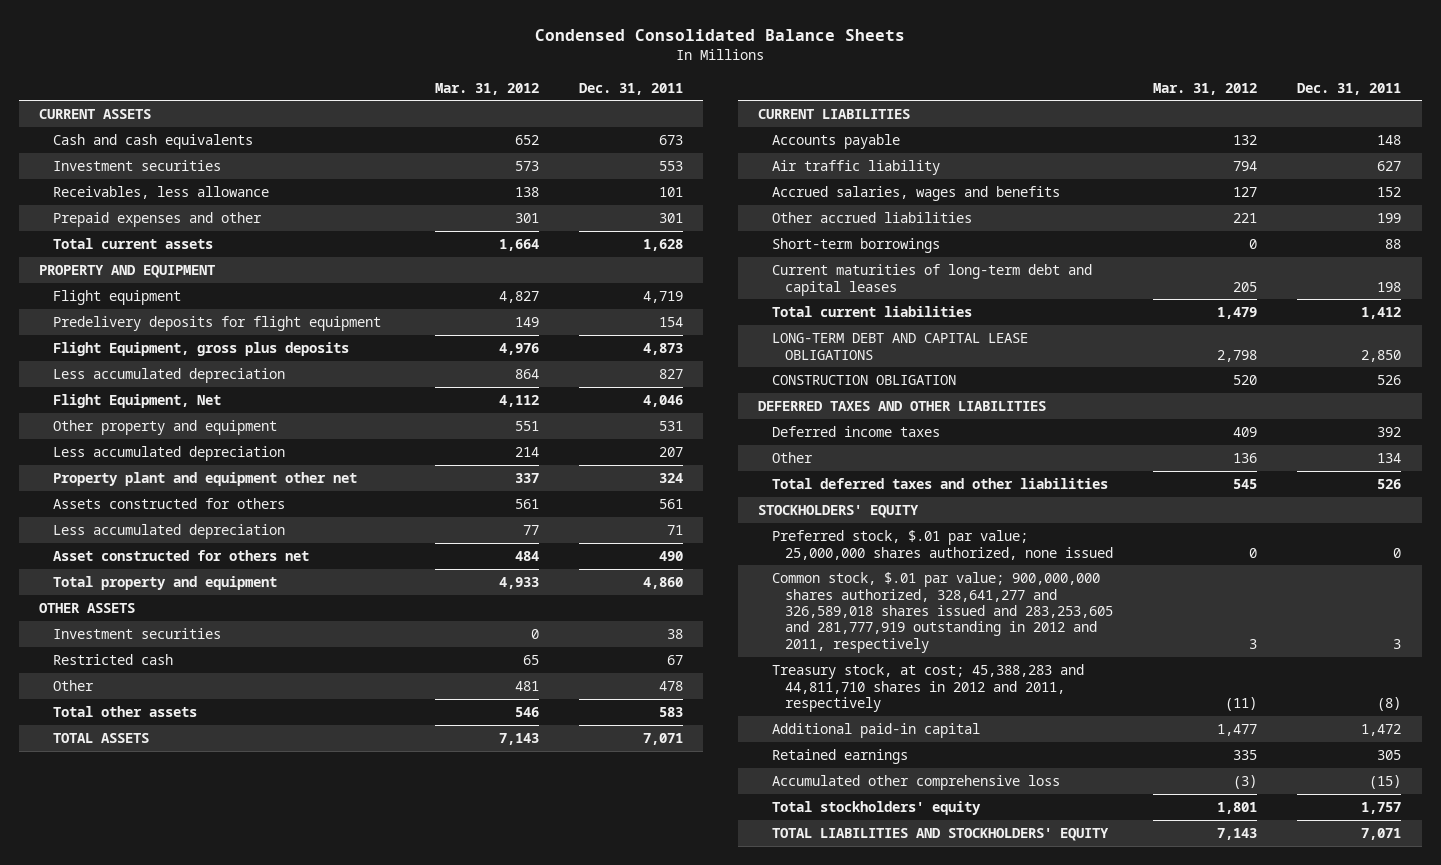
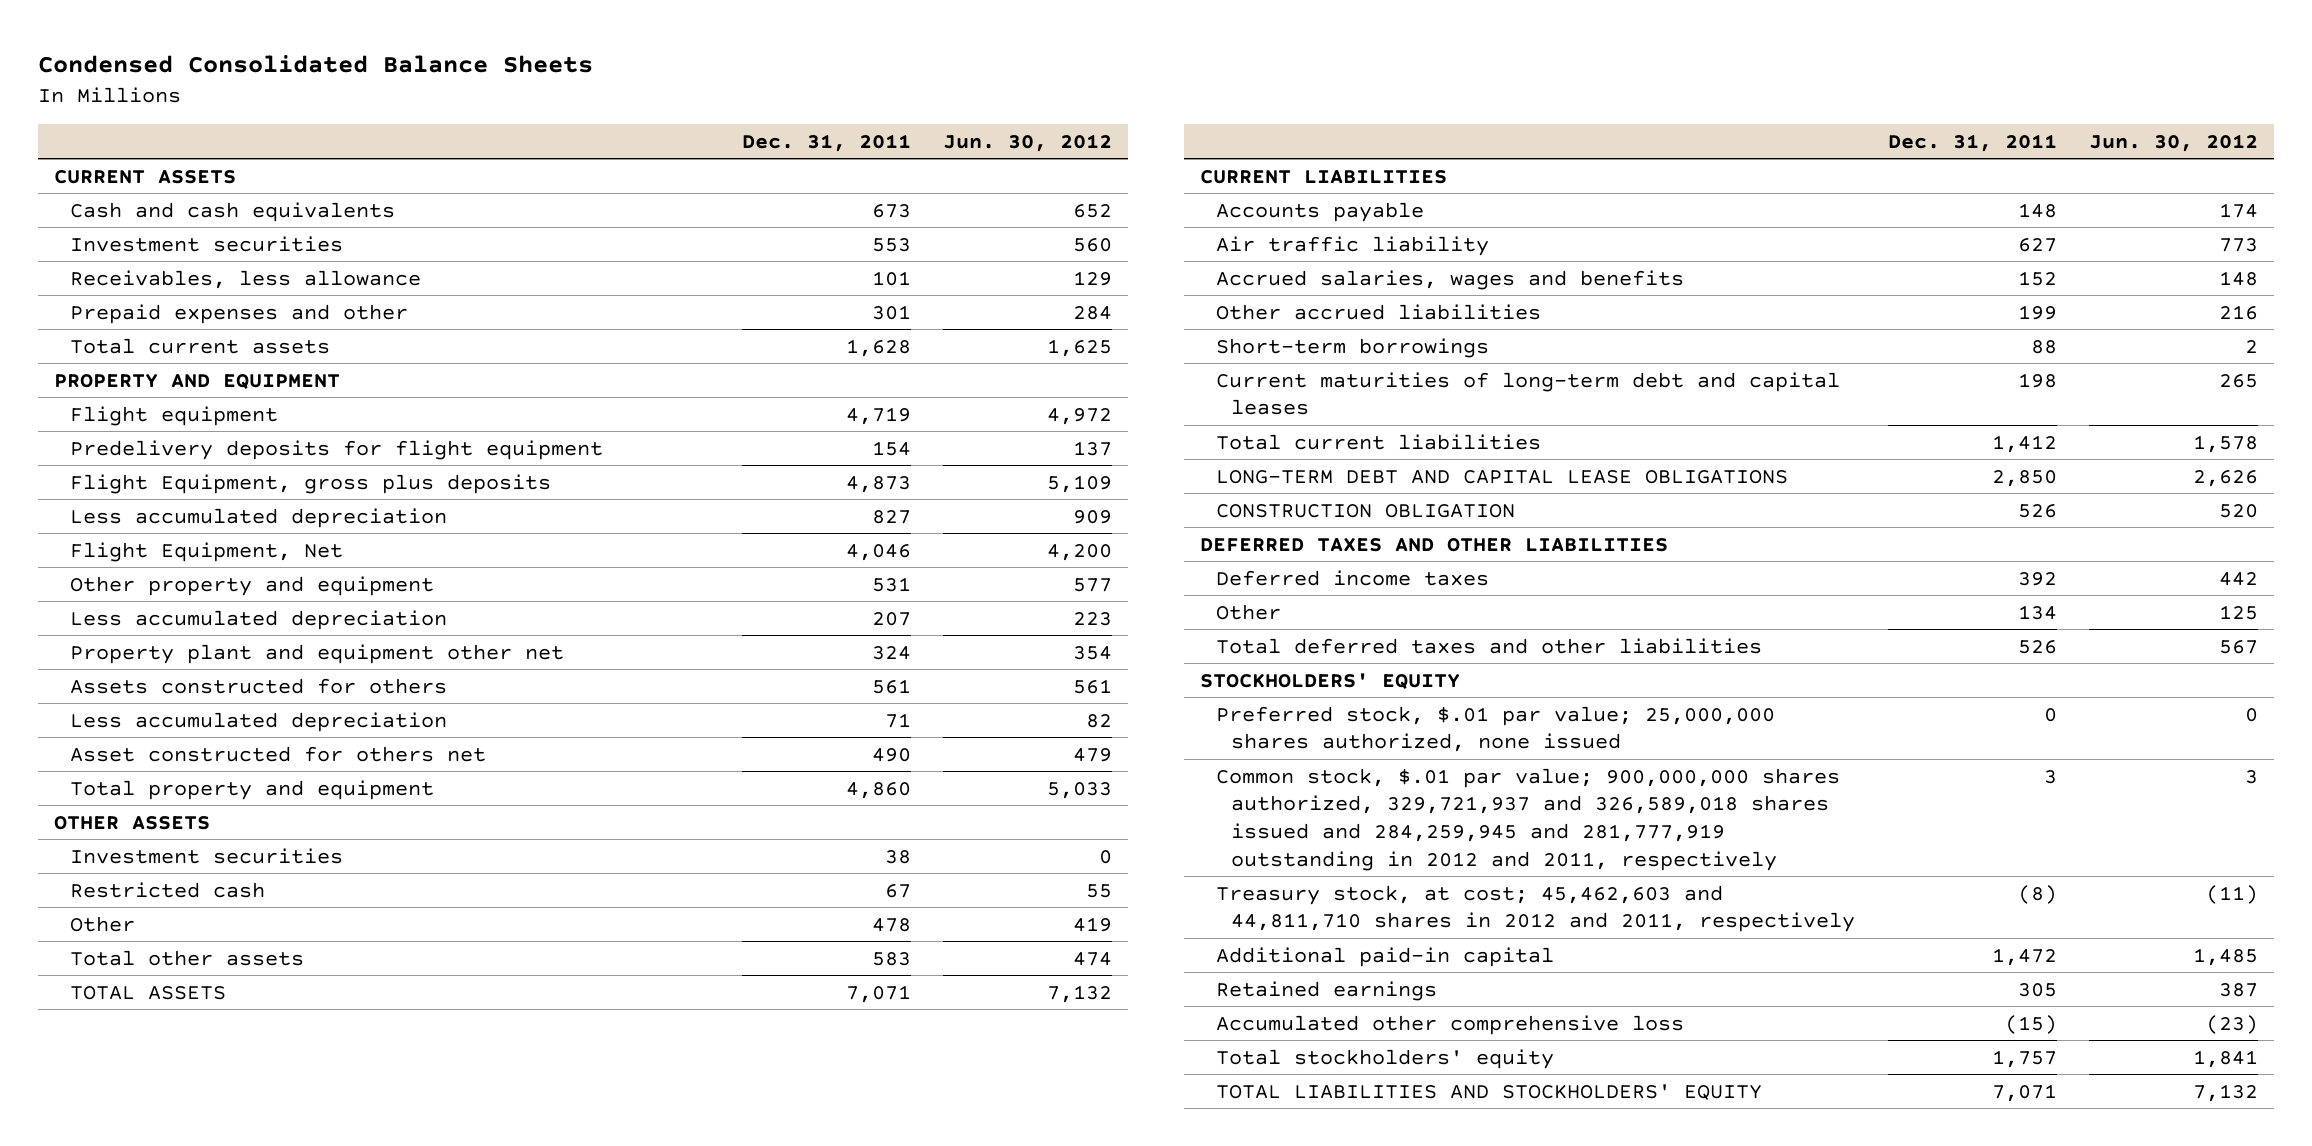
[434,82,539,95] Mar. 31, 2012 -> none
none -> [943,133,1113,152] Jun. 30, 2012
[771,572,1114,653] Common stock, $.01 par value; 900,000,000 shares authorized, 328,641,277 and 326,589,018 shares issued and 283,253,605 and 281,777,919 outstanding in 2012 and 2011, respectively -> [1215,767,1840,871] Common stock, $.01 par value; 900,000,000 shares authorized, 329,721,937 and 326,589,018 shares issued and 284,259,945 and 281,777,919 outstanding in 2012 and 2011, respectively
[771,664,1084,712] Treasury stock, at cost; 45,388,283 and 44,811,710 shares in 2012 and 2011, respectively -> [1215,884,1856,933] Treasury stock, at cost; 45,462,603 and 44,811,710 shares in 2012 and 2011, respectively

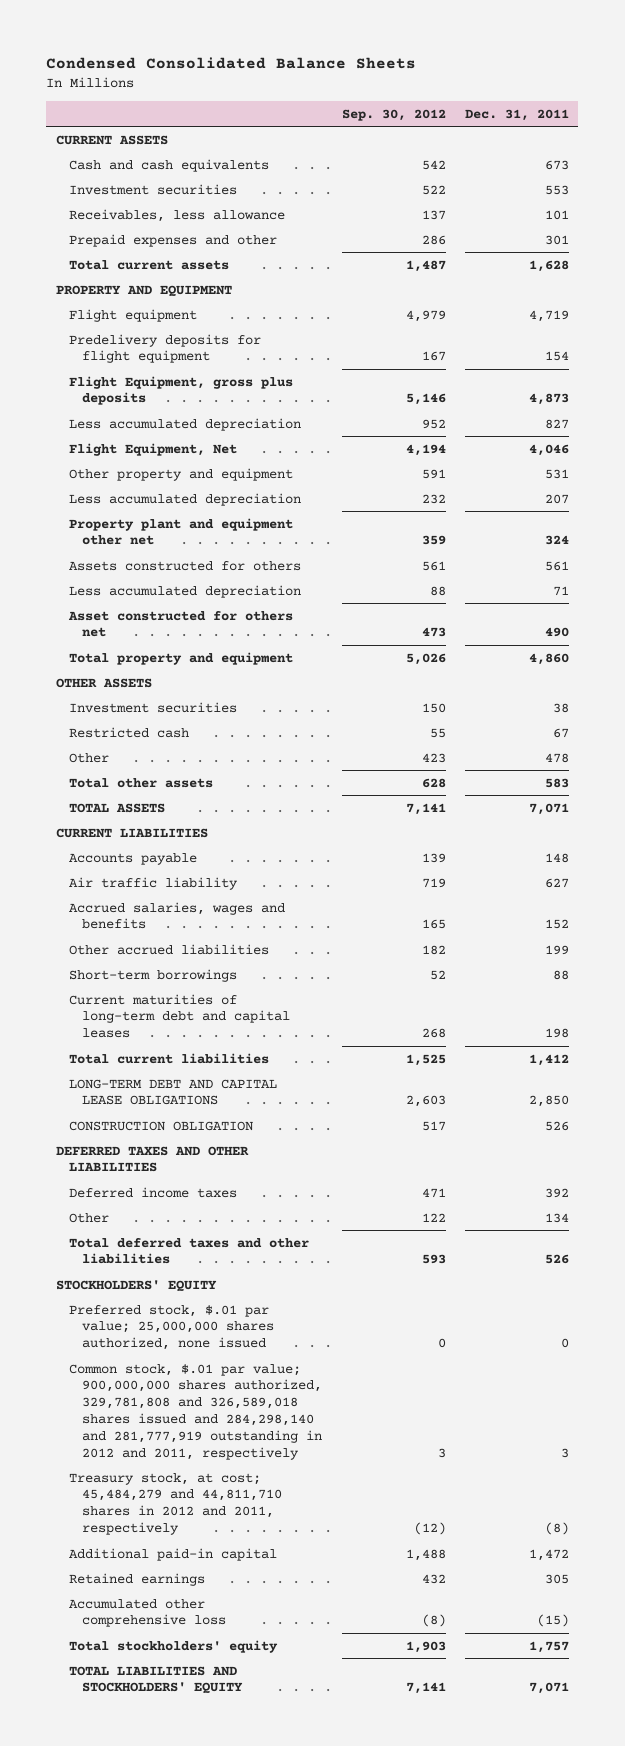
[943,133,1113,152] Jun. 30, 2012 -> none
none -> [341,108,446,121] Sep. 30, 2012
[1215,767,1840,871] Common stock, $.01 par value; 900,000,000 shares authorized, 329,721,937 and 326,589,018 shares issued and 284,259,945 and 281,777,919 outstanding in 2012 and 2011, respectively -> [69,1363,323,1460] Common stock, $.01 par value; 900,000,000 shares authorized, 329,781,808 and 326,589,018 shares issued and 284,298,140 and 281,777,919 outstanding in 2012 and 2011, respectively
[1215,884,1856,933] Treasury stock, at cost; 45,462,603 and 44,811,710 shares in 2012 and 2011, respectively -> [69,1472,283,1536] Treasury stock, at cost; 45,484,279 and 44,811,710 shares in 2012 and 2011, respectively

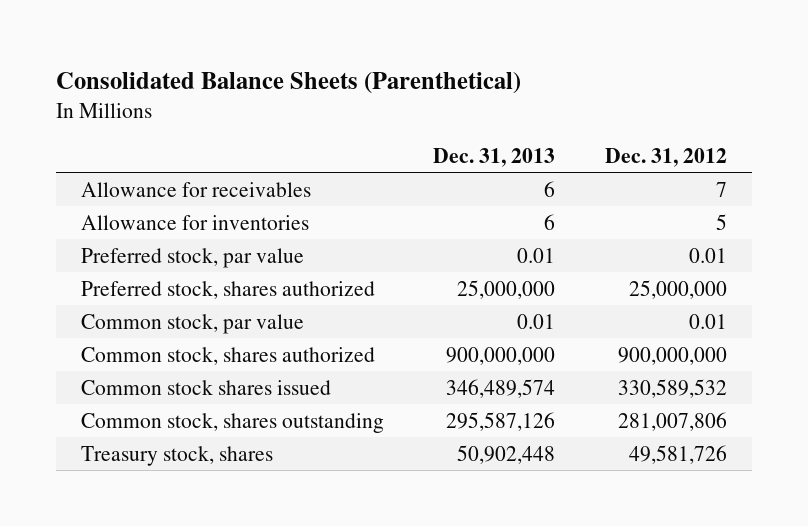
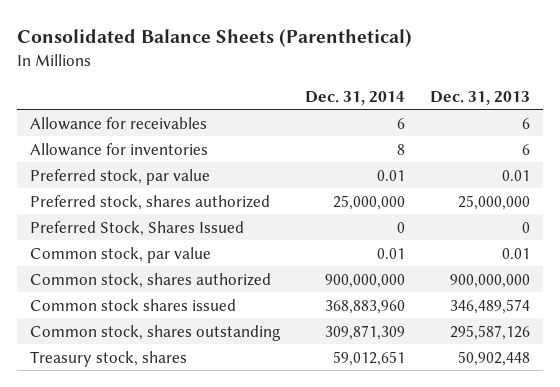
[604,147,727,167] Dec. 31, 2012 -> none
none -> [304,90,405,105] Dec. 31, 2014
none -> [29,220,244,236] Preferred Stock, Shares Issued

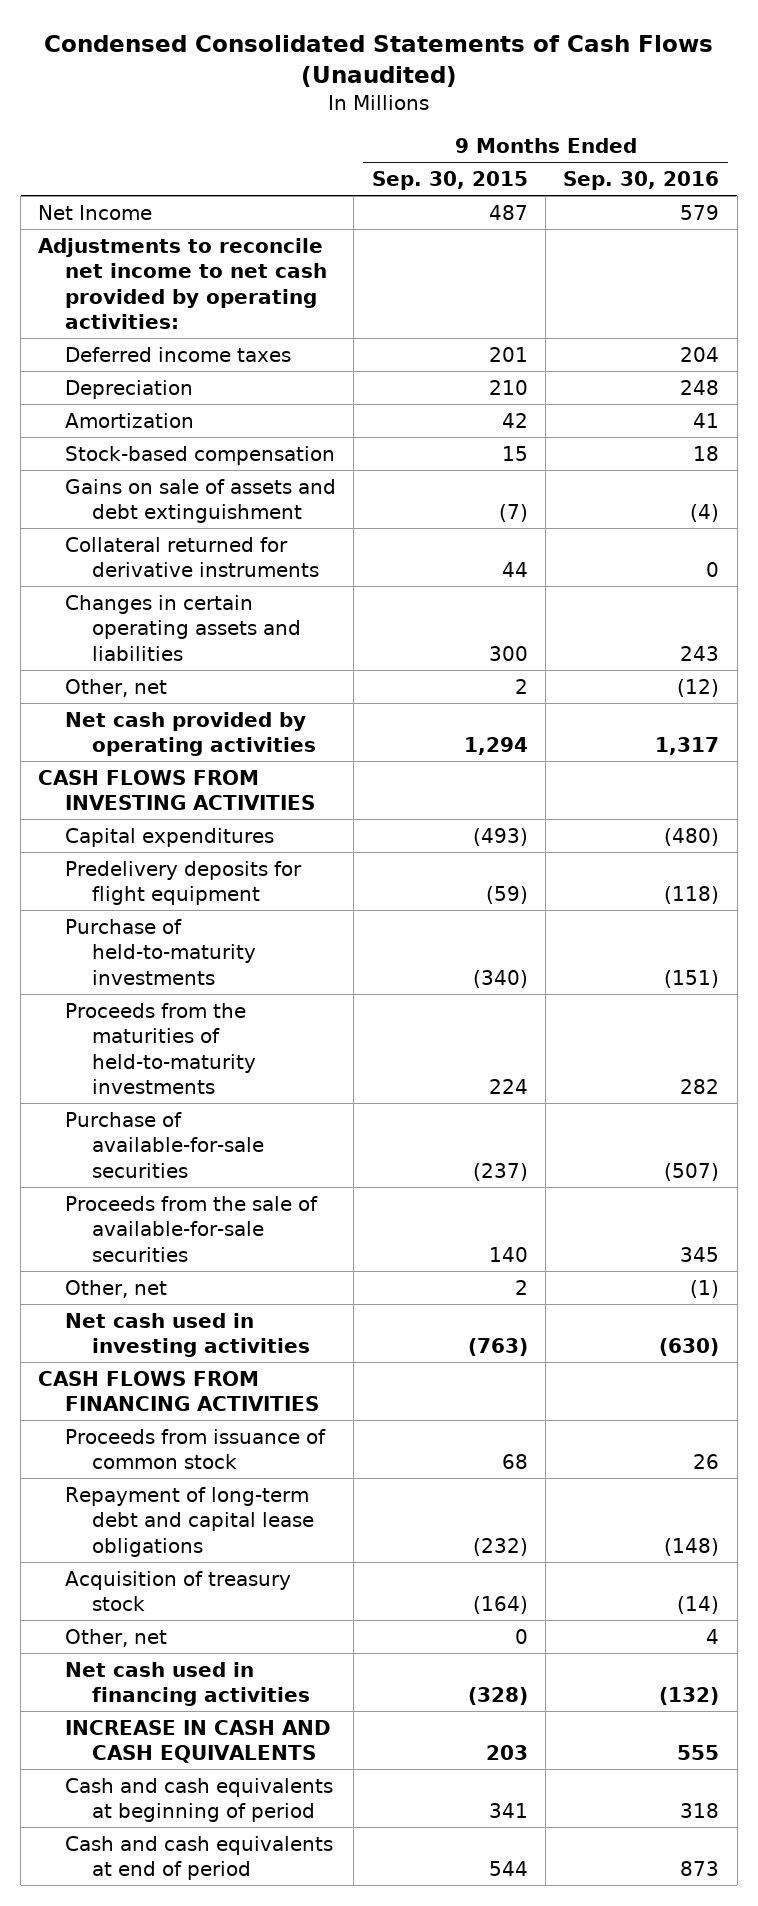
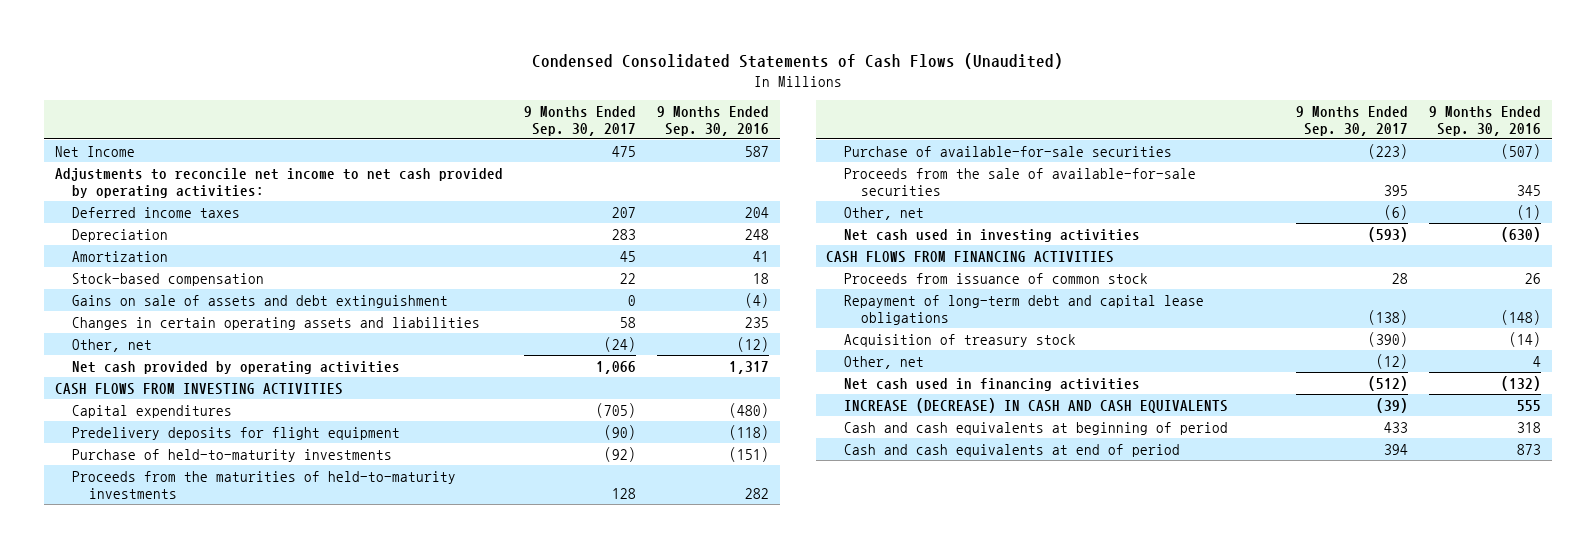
[371,171,528,191] Sep. 30, 2015 -> none
none -> [523,105,636,136] 9 Months Ended Sep. 30, 2017
[680,204,720,220] 579 -> [745,145,770,157] 587
[65,536,319,578] Collateral returned for derivative instruments -> none
[680,645,720,661] 243 -> [745,316,770,328] 235
[65,1719,332,1764] INCREASE IN CASH AND CASH EQUIVALENTS -> [843,397,1228,413] INCREASE (DECREASE) IN CASH AND CASH EQUIVALENTS

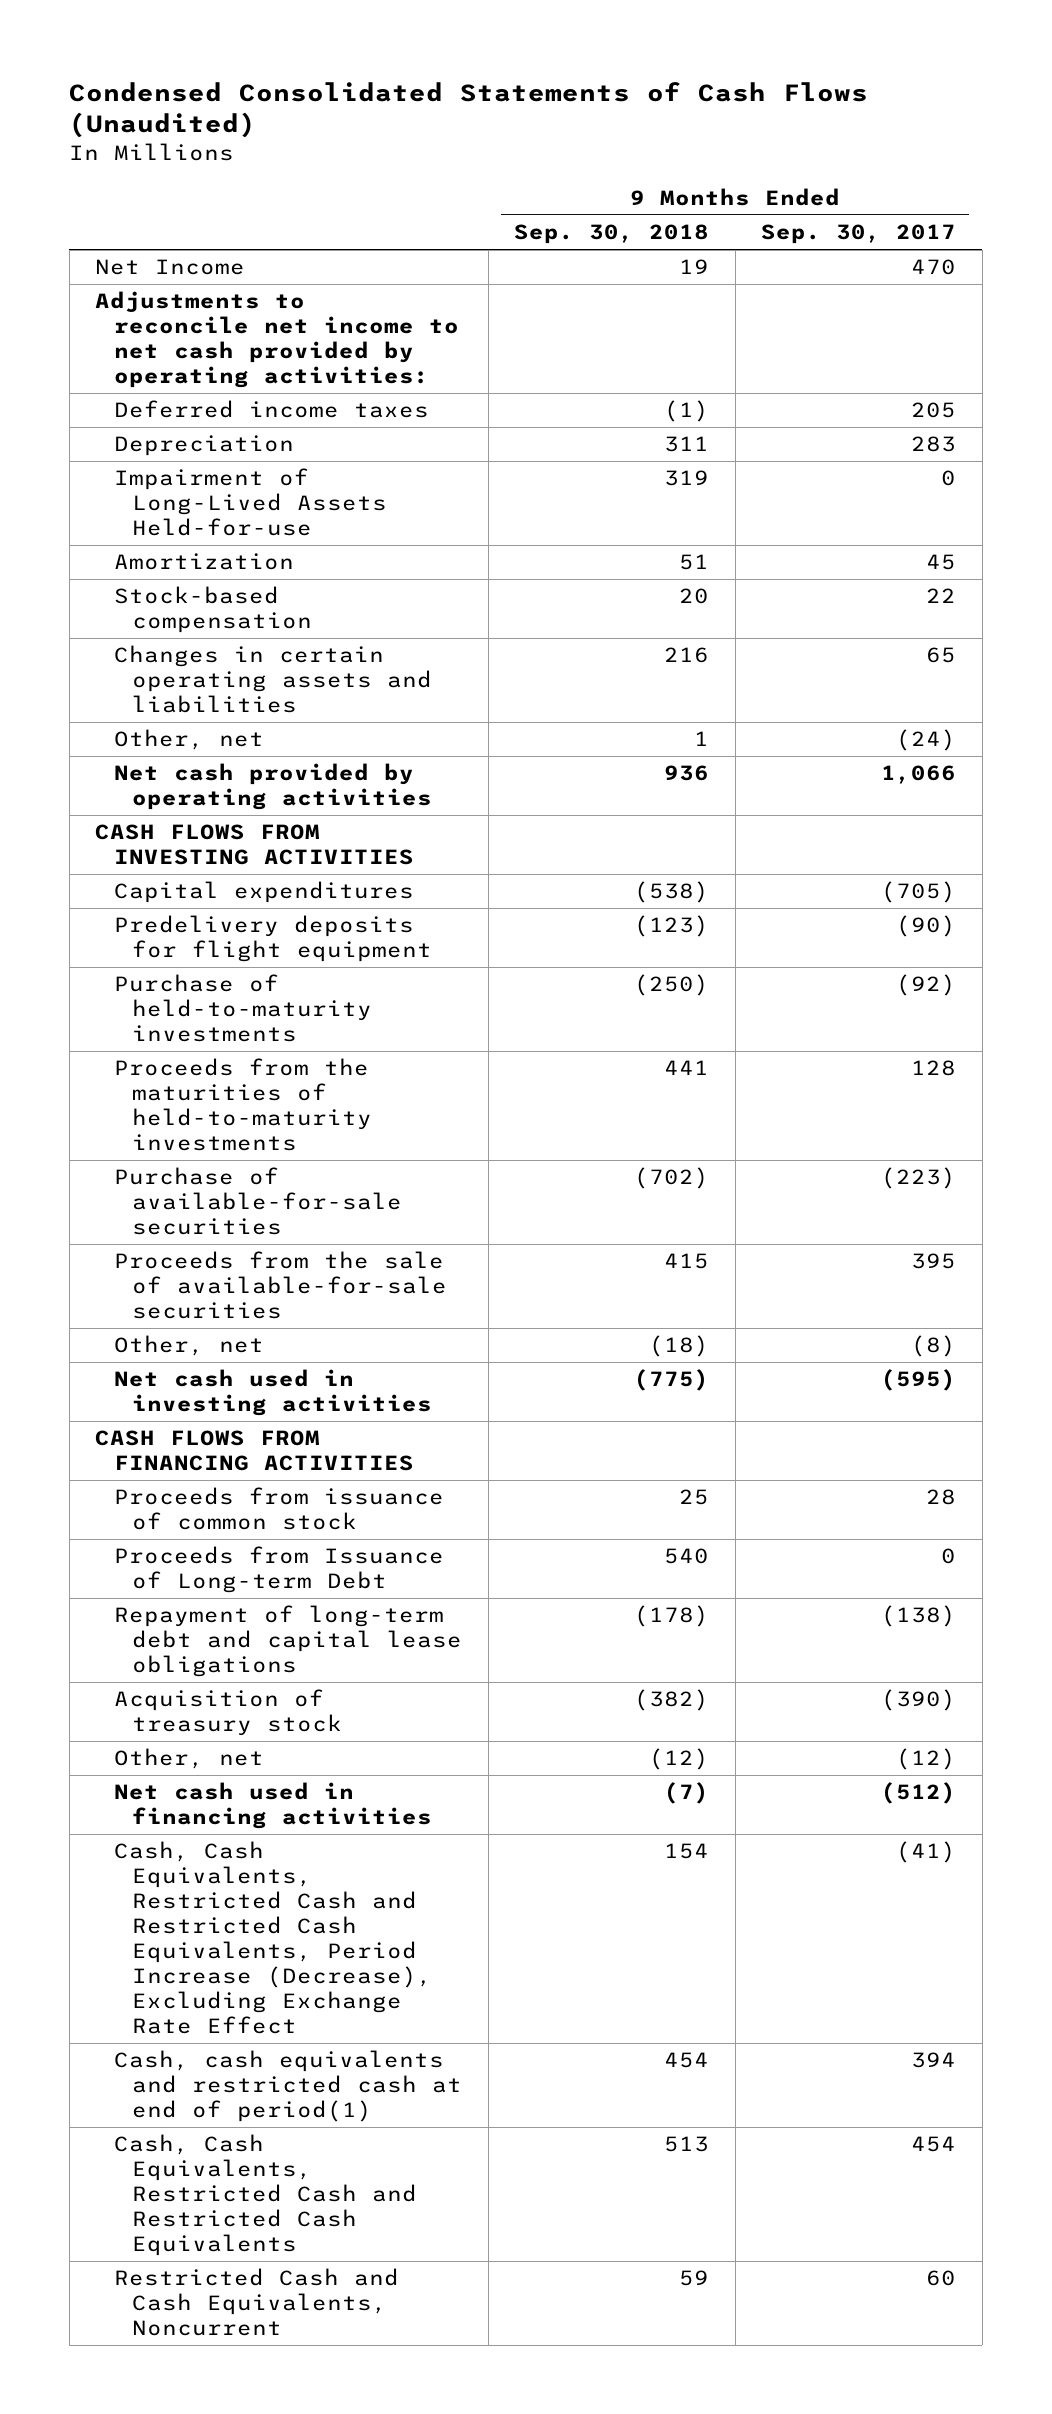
[657,105,770,136] 9 Months Ended Sep. 30, 2016 -> none
none -> [514,224,710,245] Sep. 30, 2018
[611,145,636,157] 475 -> [911,259,957,276] 470
[611,206,636,218] 207 -> [911,402,957,419] 205
none -> [113,468,388,537] Impairment of Long-Lived Assets Held-for-use
[71,294,448,308] Gains on sale of assets and debt extinguishment -> none
[619,316,636,328] 58 -> [926,647,957,664] 65
[1383,204,1408,220] (6) -> [911,1335,957,1358] (8)
[1367,226,1408,242] (593) -> [881,1369,957,1392] (595)
none -> [113,1546,444,1594] Proceeds from Issuance of Long-term Debt
[843,397,1228,413] INCREASE (DECREASE) IN CASH AND CASH EQUIVALENTS -> none
[843,443,1180,457] Cash and cash equivalents at end of period -> none
none -> [113,1841,433,2034] Cash, Cash Equivalents, Restricted Cash and Restricted Cash Equivalents, Period Increase (Decrease), Excluding Exchange Rate Effect
[843,421,1228,435] Cash and cash equivalents at beginning of period -> [113,2050,463,2123] Cash, cash equivalents and restricted cash at end of period(1)
[1383,421,1408,433] 433 -> [911,2052,957,2069] 394
none -> [113,2134,418,2257] Cash, Cash Equivalents, Restricted Cash and Restricted Cash Equivalents
none -> [113,2268,399,2337] Restricted Cash and Cash Equivalents, Noncurrent

